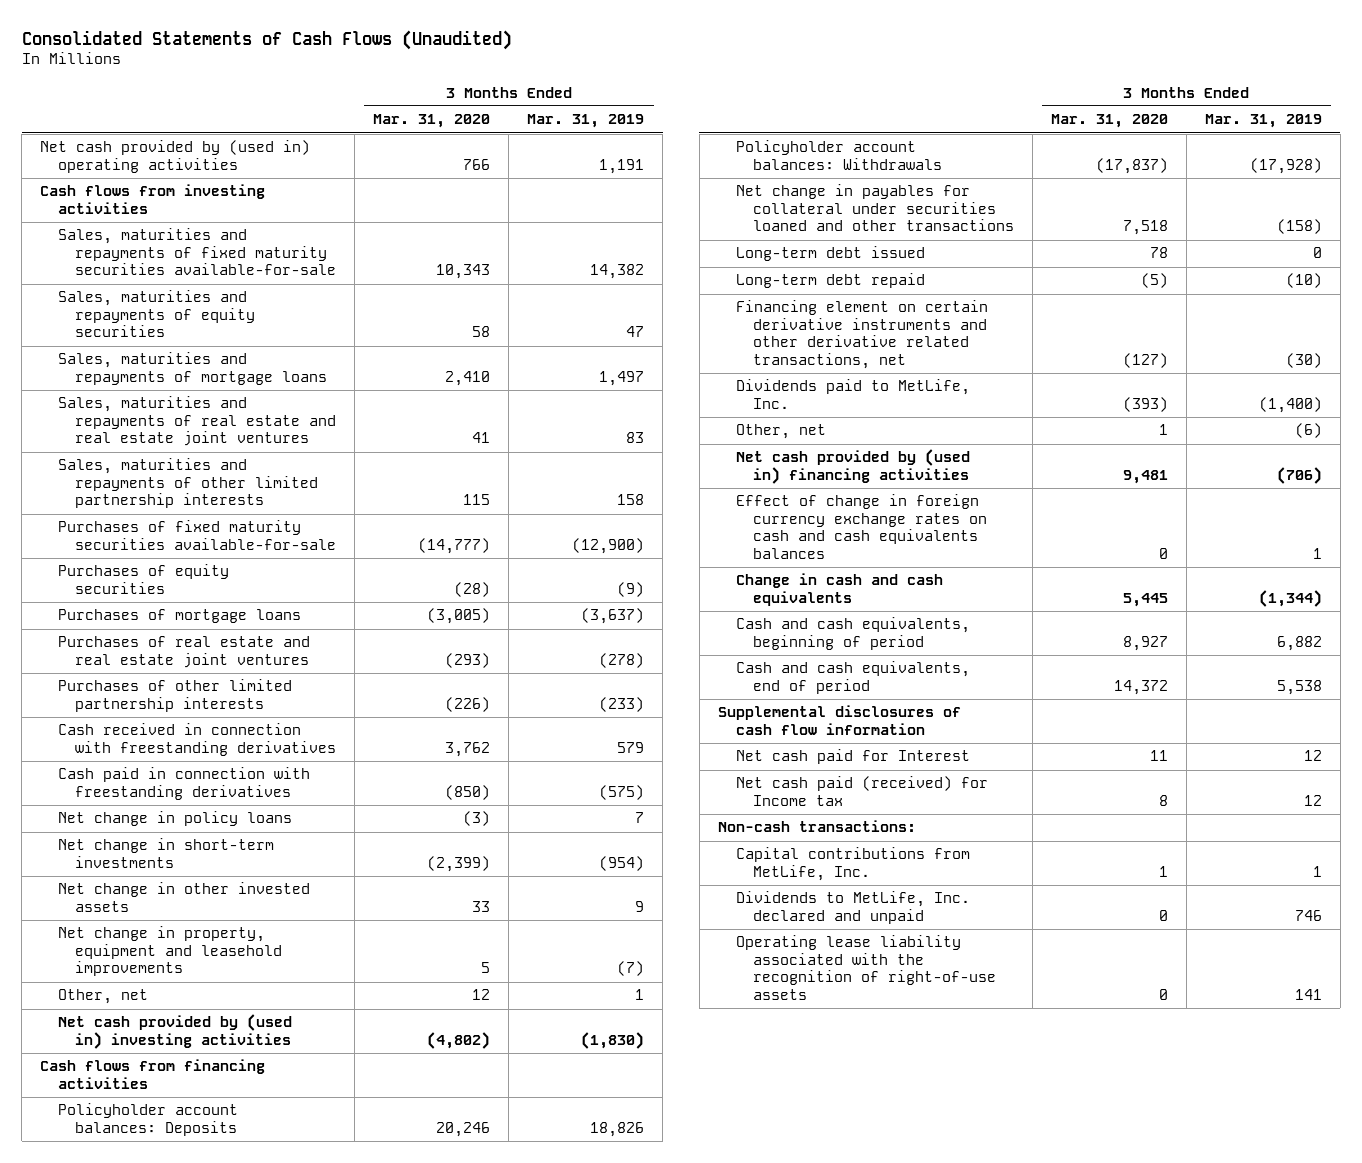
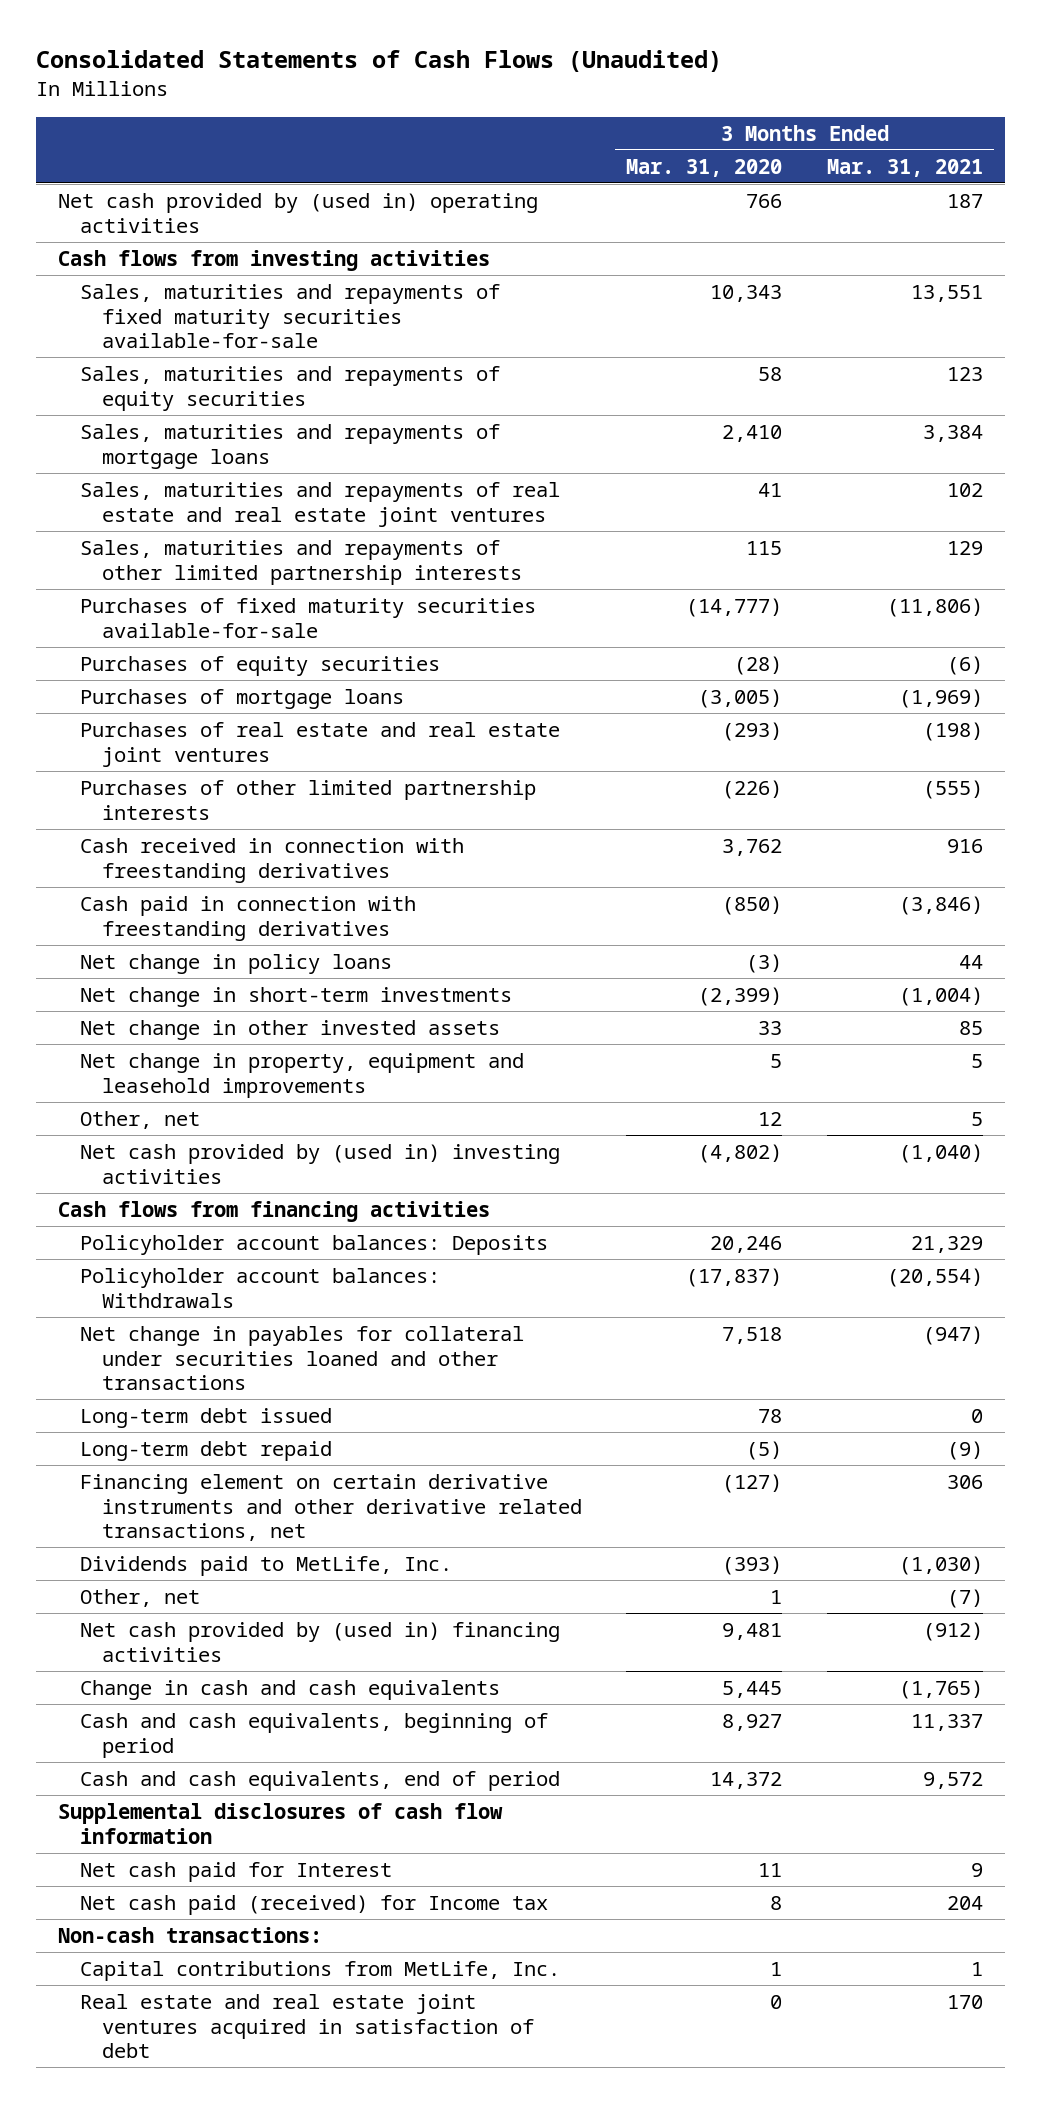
[527,114,645,129] Mar. 31, 2019 -> none
none -> [826,158,983,177] Mar. 31, 2021
[735,494,988,559] Effect of change in foreign currency exchange rates on cash and cash equivalents balances -> none
[735,891,970,924] Dividends to MetLife, Inc. declared and unpaid -> none
[735,935,997,1000] Operating lease liability associated with the recognition of right-of-use assets -> none
none -> [80,1993,535,2059] Real estate and real estate joint ventures acquired in satisfaction of debt

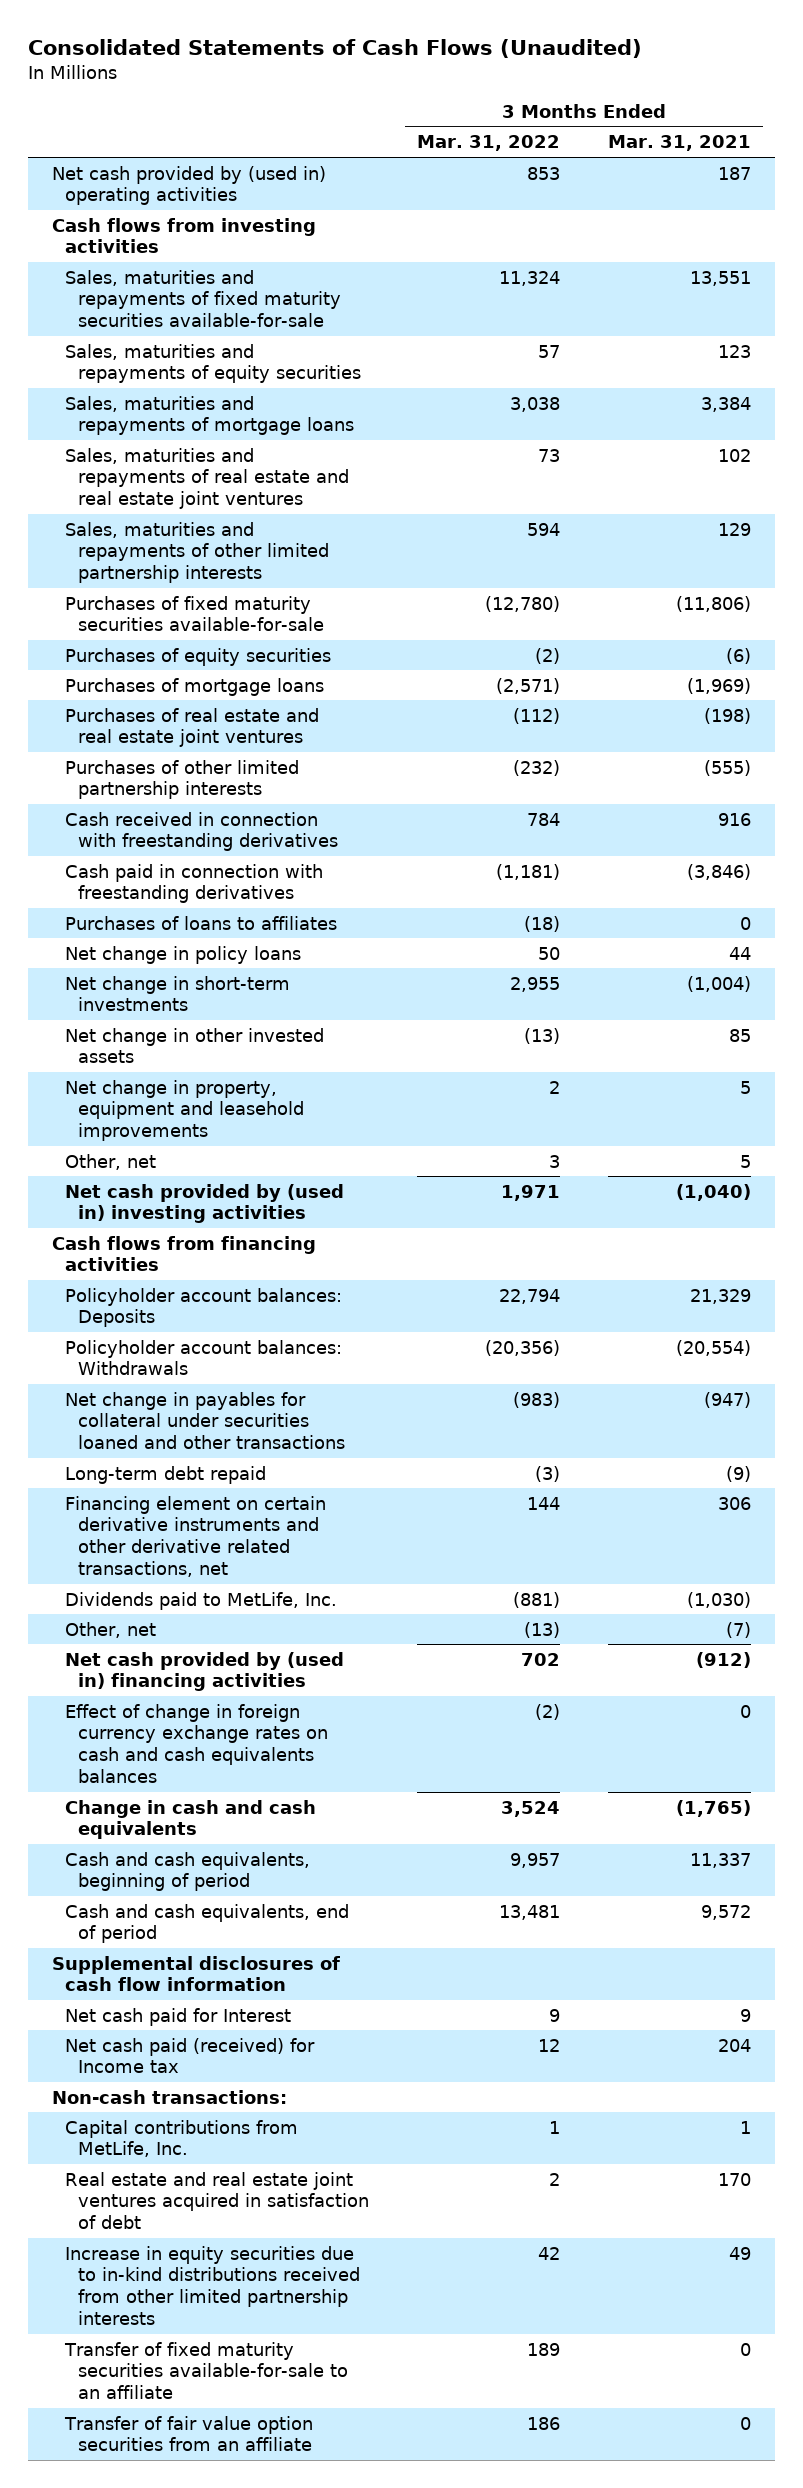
[626,158,783,177] Mar. 31, 2020 -> none
none -> [416,135,560,152] Mar. 31, 2022
none -> [64,915,337,930] Purchases of loans to affiliates
[80,1407,333,1428] Long-term debt issued -> none
none -> [64,1703,328,1784] Effect of change in foreign currency exchange rates on cash and cash equivalents balances
none -> [64,2245,360,2326] Increase in equity securities due to in-kind distributions received from other limited partnership interests
none -> [63,2341,348,2400] Transfer of fixed maturity securities available-for-sale to an affiliate
none -> [63,2415,313,2452] Transfer of fair value option securities from an affiliate

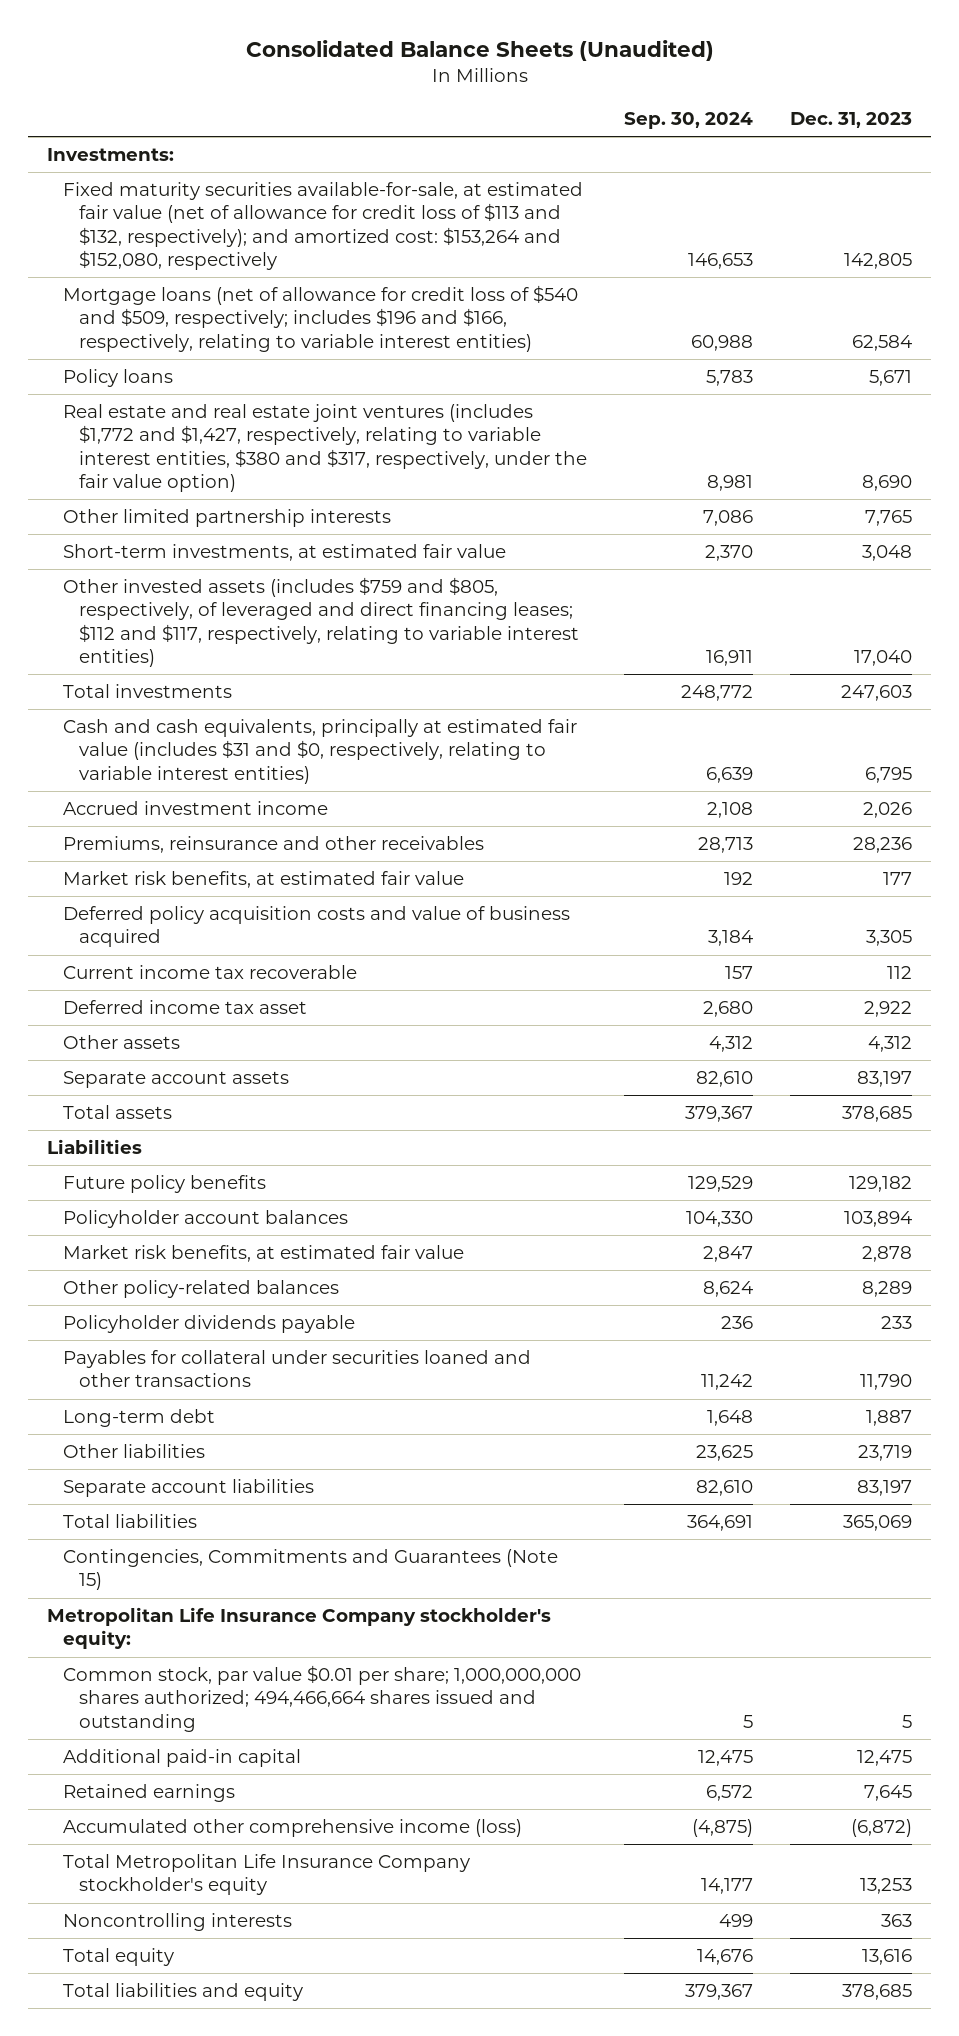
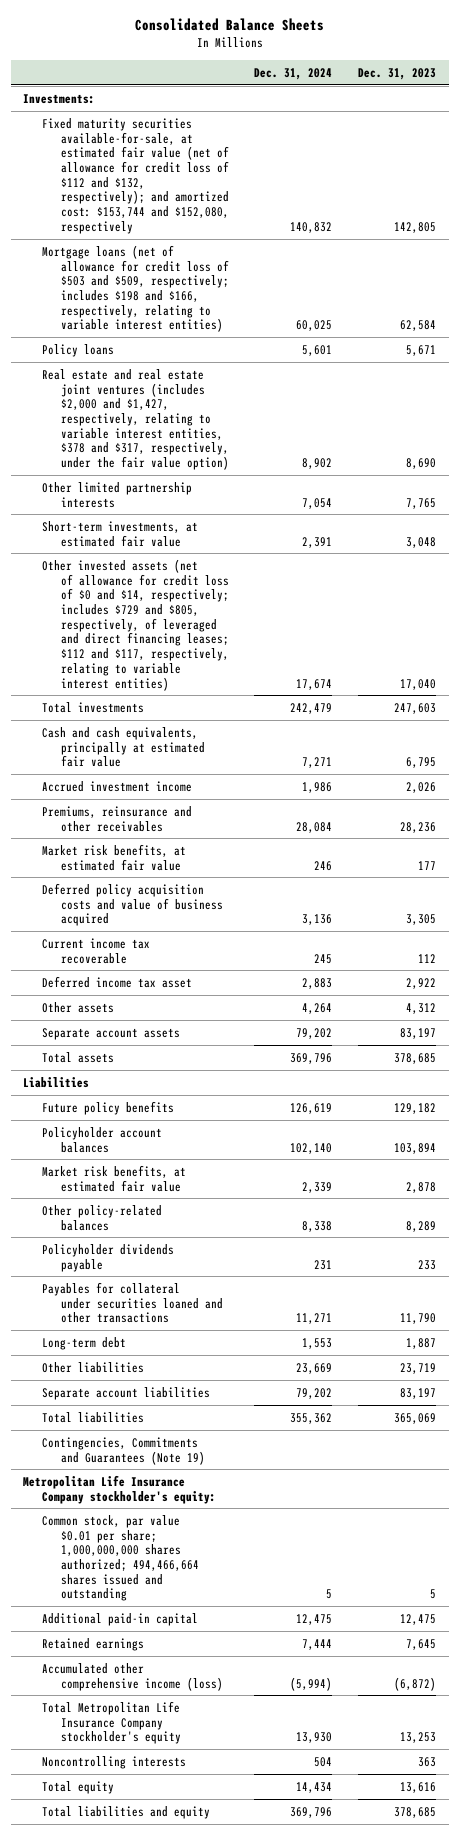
[245,40,714,62] Consolidated Balance Sheets (Unaudited) -> [134,18,324,32] Consolidated Balance Sheets
[623,111,753,129] Sep. 30, 2024 -> none
none -> [254,67,333,80] Dec. 31, 2024
[62,182,583,270] Fixed maturity securities available-for-sale, at estimated fair value (net of allowance for credit loss of $113 and $132, respectively); and amortized cost: $153,264 and $152,080, respectively -> [42,117,229,234] Fixed maturity securities available-for-sale, at estimated fair value (net of allowance for credit loss of $112 and $132, respectively); and amortized cost: $153,744 and $152,080, respectively
[62,285,578,352] Mortgage loans (net of allowance for credit loss of $540 and $509, respectively; includes $196 and $166, respectively, relating to variable interest entities) -> [42,244,229,333] Mortgage loans (net of allowance for credit loss of $503 and $509, respectively; includes $198 and $166, respectively, relating to variable interest entities)
[62,404,587,492] Real estate and real estate joint ventures (includes $1,772 and $1,427, respectively, relating to variable interest entities, $380 and $317, respectively, under the fair value option) -> [42,368,229,471] Real estate and real estate joint ventures (includes $2,000 and $1,427, respectively, relating to variable interest entities, $378 and $317, respectively, under the fair value option)
[62,577,579,667] Other invested assets (includes $759 and $805, respectively, of leveraged and direct financing leases; $112 and $117, respectively, relating to variable interest entities) -> [42,558,229,691] Other invested assets (net of allowance for credit loss of $0 and $14, respectively; includes $729 and $805, respectively, of leveraged and direct financing leases; $112 and $117, respectively, relating to variable interest entities)
[62,719,577,784] Cash and cash equivalents, principally at estimated fair value (includes $31 and $0, respectively, relating to variable interest entities) -> [42,726,205,768] Cash and cash equivalents, principally at estimated fair value
[62,1549,558,1591] Contingencies, Commitments and Guarantees (Note 15) -> [42,1436,205,1465] Contingencies, Commitments and Guarantees (Note 19)

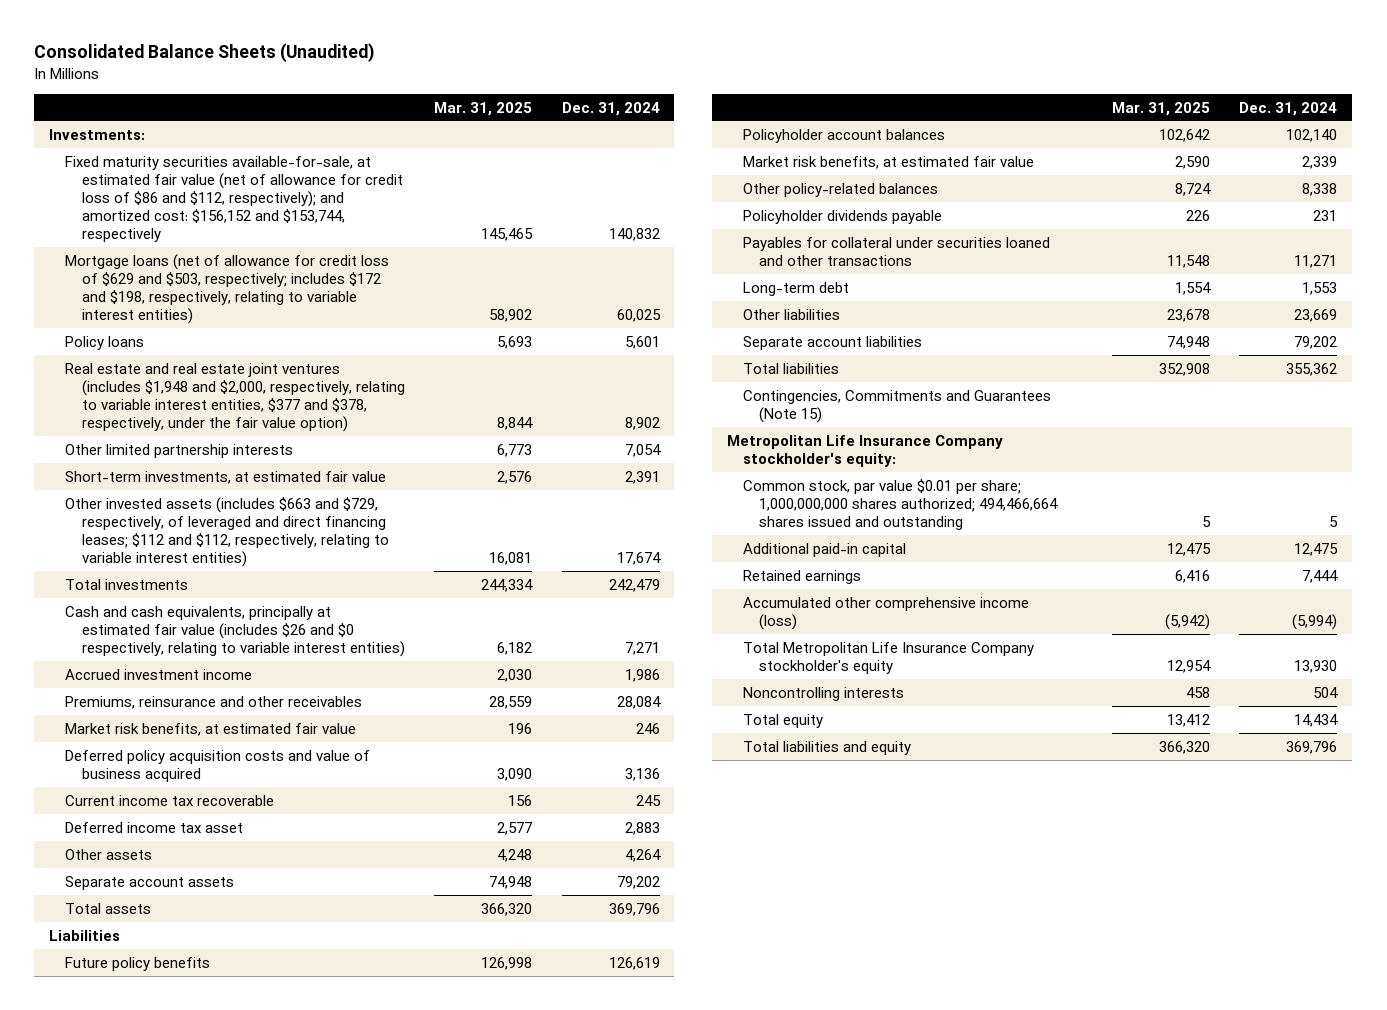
[134,18,324,32] Consolidated Balance Sheets -> [34,43,376,63] Consolidated Balance Sheets (Unaudited)
[357,67,436,80] Dec. 31, 2023 -> none
none -> [434,101,533,116] Mar. 31, 2025
[42,117,229,234] Fixed maturity securities available-for-sale, at estimated fair value (net of allowance for credit loss of $112 and $132, respectively); and amortized cost: $153,744 and $152,080, respectively -> [65,155,403,243] Fixed maturity securities available-for-sale, at estimated fair value (net of allowance for credit loss of $86 and $112, respectively); and amortized cost: $156,152 and $153,744, respectively
[42,244,229,333] Mortgage loans (net of allowance for credit loss of $503 and $509, respectively; includes $198 and $166, respectively, relating to variable interest entities) -> [65,253,390,324] Mortgage loans (net of allowance for credit loss of $629 and $503, respectively; includes $172 and $198, respectively, relating to variable interest entities)
[42,368,229,471] Real estate and real estate joint ventures (includes $2,000 and $1,427, respectively, relating to variable interest entities, $378 and $317, respectively, under the fair value option) -> [65,362,405,432] Real estate and real estate joint ventures (includes $1,948 and $2,000, respectively, relating to variable interest entities, $377 and $378, respectively, under the fair value option)
[42,558,229,691] Other invested assets (net of allowance for credit loss of $0 and $14, respectively; includes $729 and $805, respectively, of leveraged and direct financing leases; $112 and $117, respectively, relating to variable interest entities) -> [65,496,389,567] Other invested assets (includes $663 and $729, respectively, of leveraged and direct financing leases; $112 and $112, respectively, relating to variable interest entities)
[42,726,205,768] Cash and cash equivalents, principally at estimated fair value -> [65,605,405,657] Cash and cash equivalents, principally at estimated fair value (includes $26 and $0 respectively, relating to variable interest entities)
[42,1436,205,1465] Contingencies, Commitments and Guarantees (Note 19) -> [743,389,1052,423] Contingencies, Commitments and Guarantees (Note 15)

